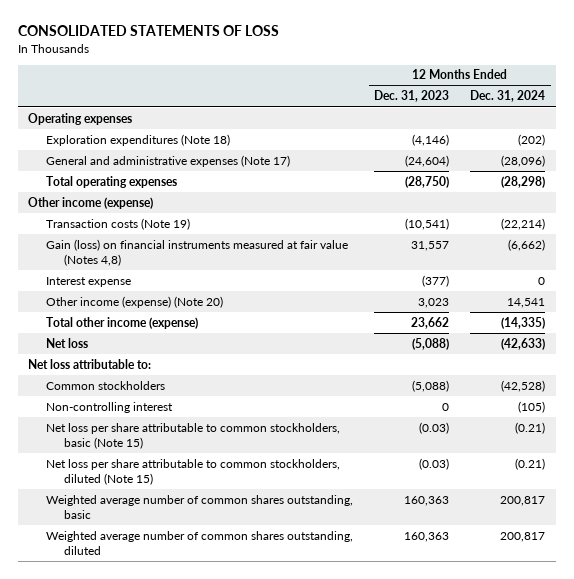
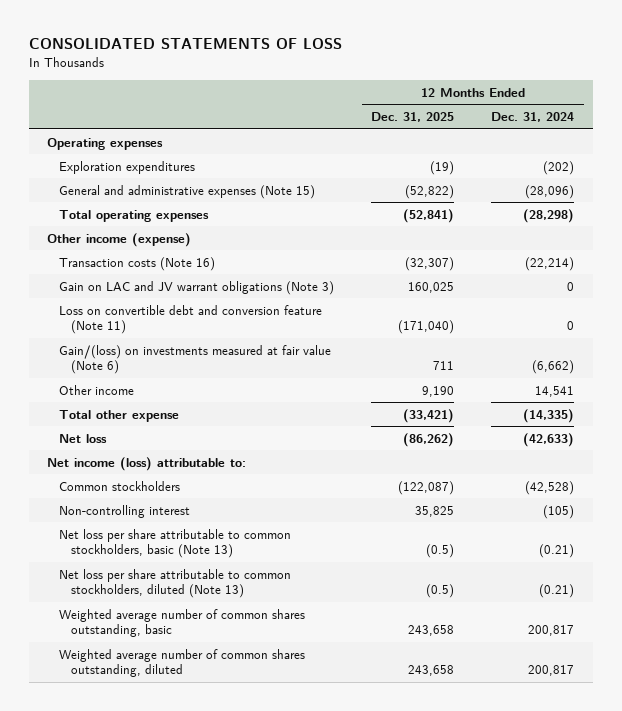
[374,90,450,103] Dec. 31, 2023 -> none
none -> [371,112,455,123] Dec. 31, 2025
[46,133,231,146] Exploration expenditures (Note 18) -> [59,160,196,174] Exploration expenditures
[46,154,291,167] General and administrative expenses (Note 17) -> [59,184,316,199] General and administrative expenses (Note 15)
[46,276,132,287] Interest expense -> none
[46,217,191,230] Transaction costs (Note 19) -> [59,256,216,271] Transaction costs (Note 16)
none -> [59,280,335,295] Gain on LAC and JV warrant obligations (Note 3)
none -> [59,304,323,334] Loss on convertible debt and conversion feature (Note 11)
[46,238,349,267] Gain (loss) on financial instruments measured at fair value (Notes 4,8) -> [59,344,332,374] Gain/(loss) on investments measured at fair value (Note 6)
[46,295,224,308] Other income (expense) (Note 20) -> [59,384,135,395] Other income
[46,316,199,329] Total other income (expense) -> [59,409,180,422] Total other expense
[28,358,152,369] Net loss attributable to: -> [47,456,247,471] Net income (loss) attributable to:
[46,422,341,450] Net loss per share attributable to common stockholders, basic (Note 15) -> [59,528,292,558] Net loss per share attributable to common stockholders, basic (Note 13)
[46,458,341,486] Net loss per share attributable to common stockholders, diluted (Note 15) -> [59,568,292,598] Net loss per share attributable to common stockholders, diluted (Note 13)

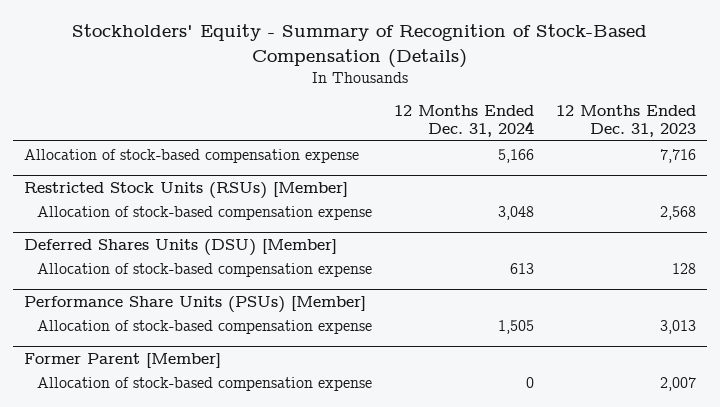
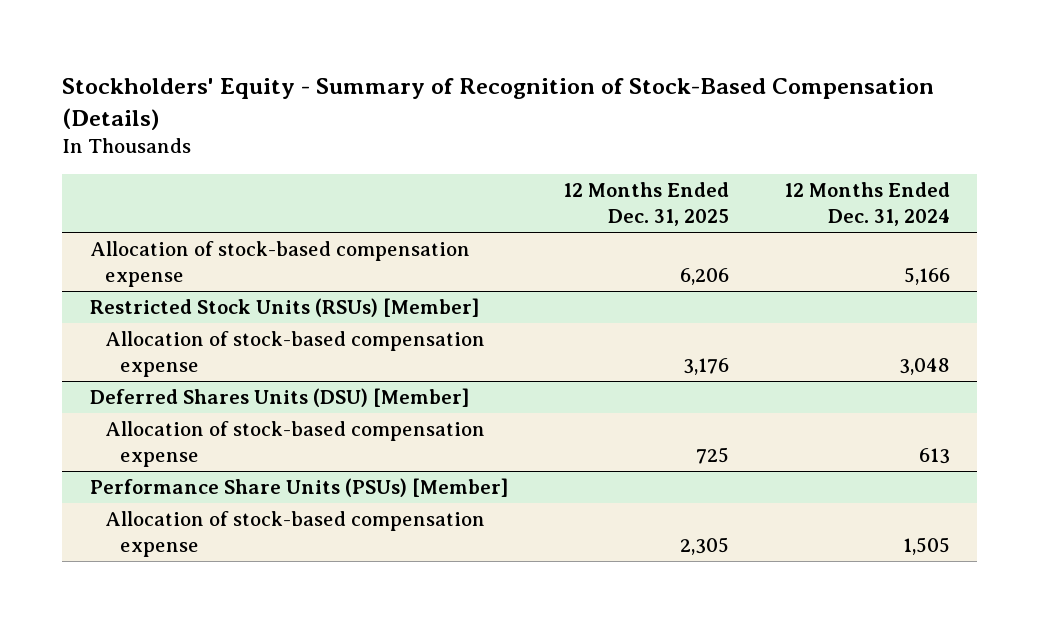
[555,104,696,137] 12 Months Ended Dec. 31, 2023 -> none
none -> [562,181,729,226] 12 Months Ended Dec. 31, 2025
[24,352,222,368] Former Parent [Member] -> none
[36,376,372,391] Allocation of stock-based compensation expense -> none

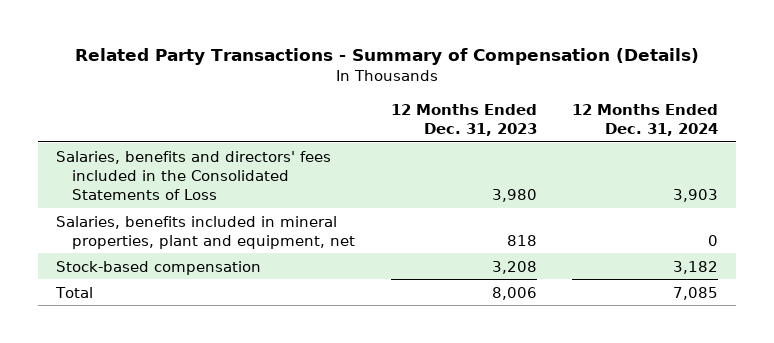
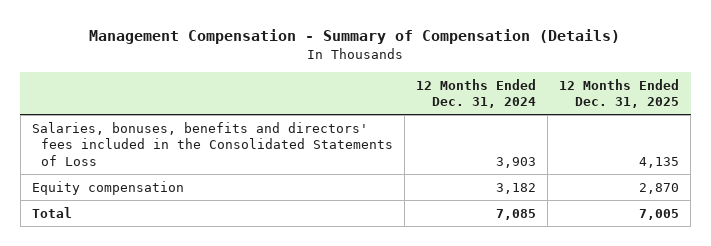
[74,48,699,66] Related Party Transactions - Summary of Compensation (Details) -> [89,28,621,44] Management Compensation - Summary of Compensation (Details)
[390,103,537,136] 12 Months Ended Dec. 31, 2023 -> none
none -> [559,78,680,109] 12 Months Ended Dec. 31, 2025
[55,215,356,249] Salaries, benefits included in mineral properties, plant and equipment, net -> none
[55,150,331,201] Salaries, benefits and directors' fees included in the Consolidated Statements of Loss -> [31,121,394,166] Salaries, bonuses, benefits and directors' fees included in the Consolidated Statements of Loss
[55,260,261,275] Stock-based compensation -> [31,180,184,195] Equity compensation

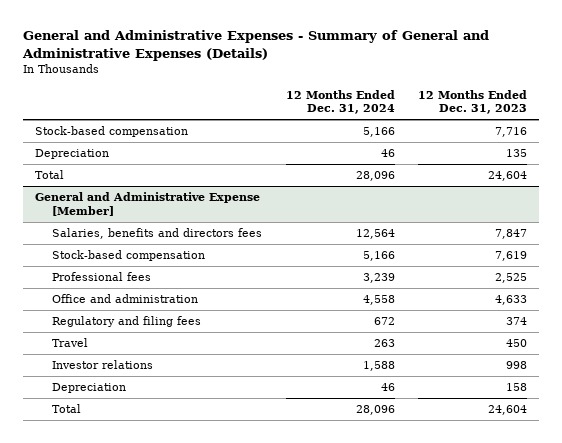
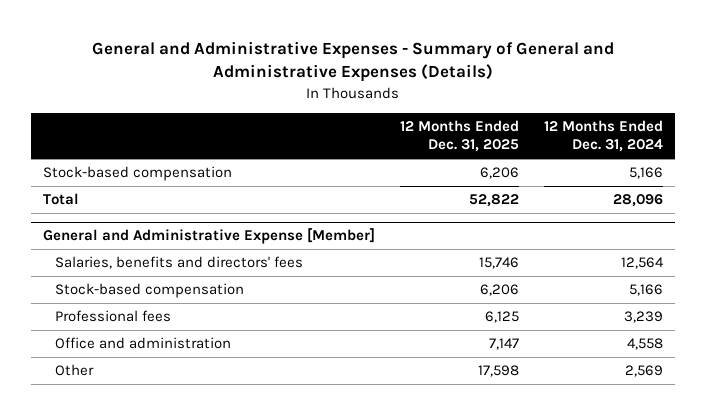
[418,90,528,115] 12 Months Ended Dec. 31, 2023 -> none
none -> [399,119,519,153] 12 Months Ended Dec. 31, 2025
[34,149,109,160] Depreciation -> none
[52,228,263,240] Salaries, benefits and directors fees -> [55,256,304,270] Salaries, benefits and directors' fees
[52,316,202,328] Regulatory and filing fees -> none
[52,338,89,348] Travel -> none
[52,360,154,370] Investor relations -> none
[52,383,127,394] Depreciation -> none
[52,404,82,414] Total -> none
none -> [55,364,95,377] Other

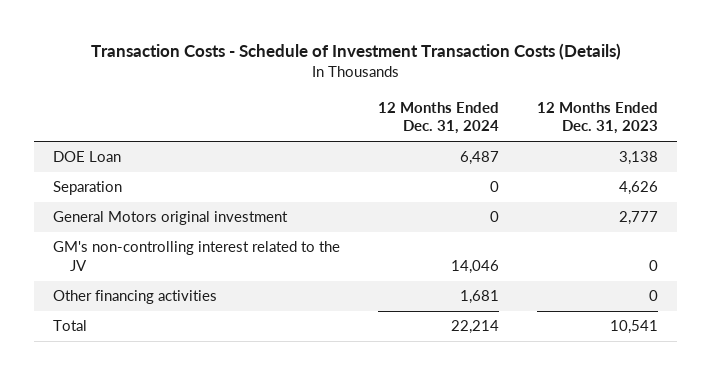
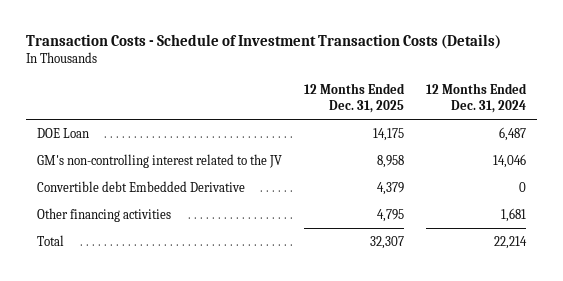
[537,101,659,135] 12 Months Ended Dec. 31, 2023 -> none
none -> [304,82,406,114] 12 Months Ended Dec. 31, 2025
[53,181,123,196] Separation -> none
[53,211,289,226] General Motors original investment -> none
none -> [37,180,246,192] Convertible debt Embedded Derivative

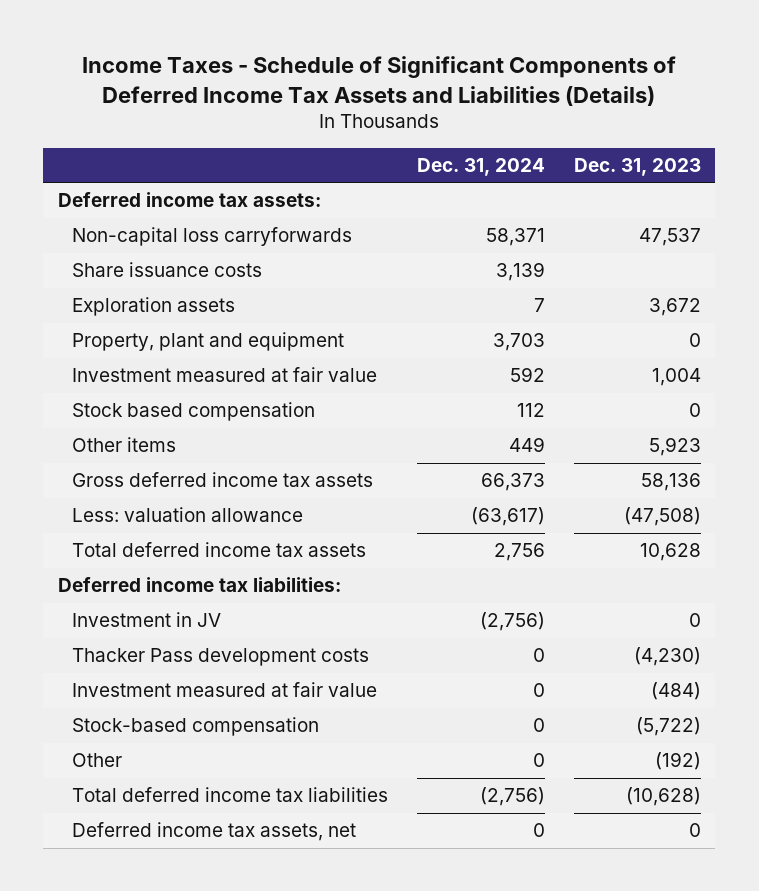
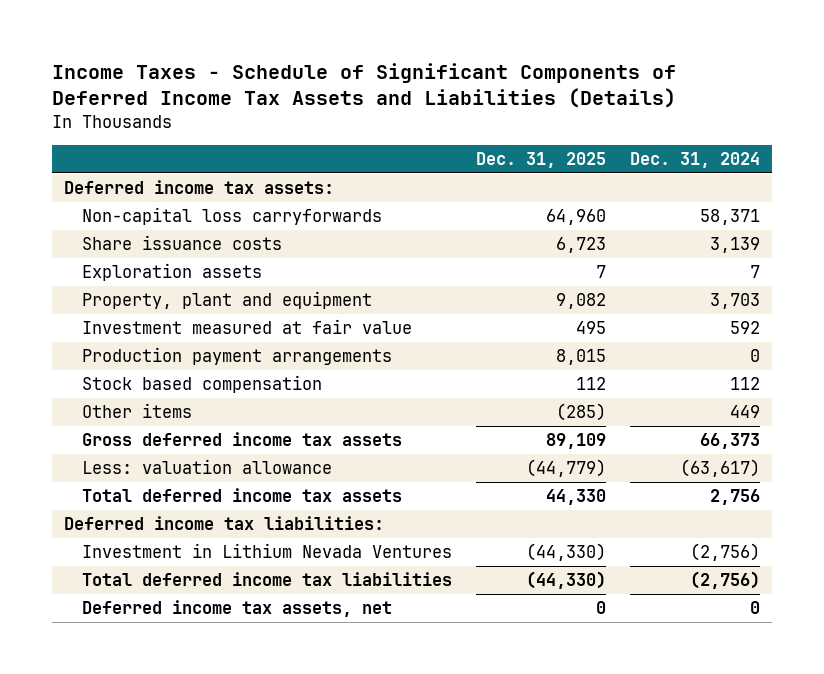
[573,157,701,176] Dec. 31, 2023 -> none
none -> [476,151,607,168] Dec. 31, 2025
none -> [82,347,393,366] Production payment arrangements
[71,648,369,667] Thacker Pass development costs -> none
[71,682,377,698] Investment measured at fair value -> none
[71,717,319,737] Stock-based compensation -> none
[71,753,122,768] Other -> none
[71,612,221,628] Investment in JV -> [82,543,453,559] Investment in Lithium Nevada Ventures

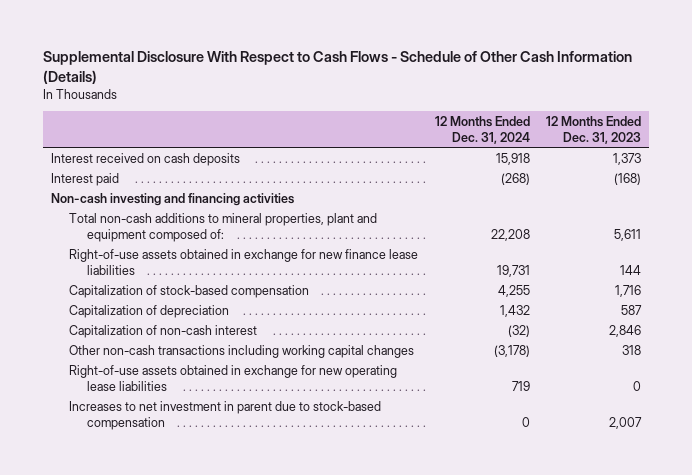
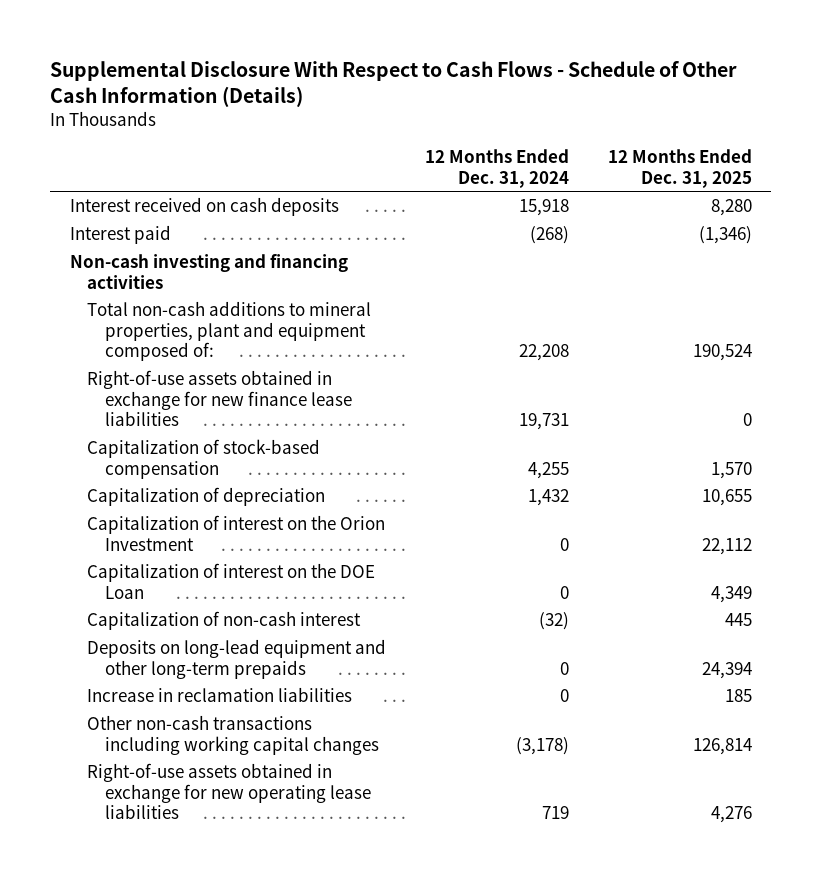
[545,115,641,144] 12 Months Ended Dec. 31, 2023 -> none
none -> [607,149,752,188] 12 Months Ended Dec. 31, 2025
none -> [87,515,386,551] Capitalization of interest on the Orion Investment
none -> [87,563,376,599] Capitalization of interest on the DOE Loan
none -> [87,639,387,679] Deposits on long-lead equipment and other long-term prepaids
none -> [87,687,353,703] Increase in reclamation liabilities
[69,400,382,430] Increases to net investment in parent due to stock-based compensation -> none

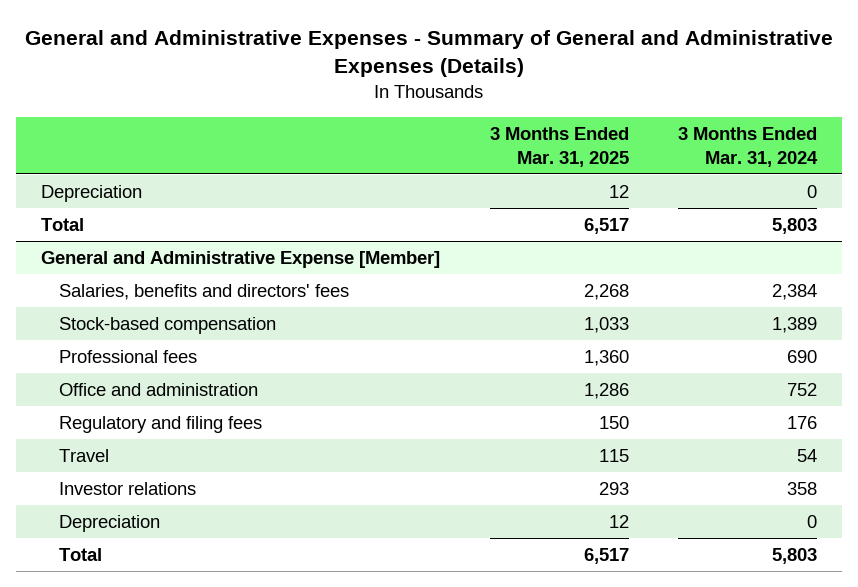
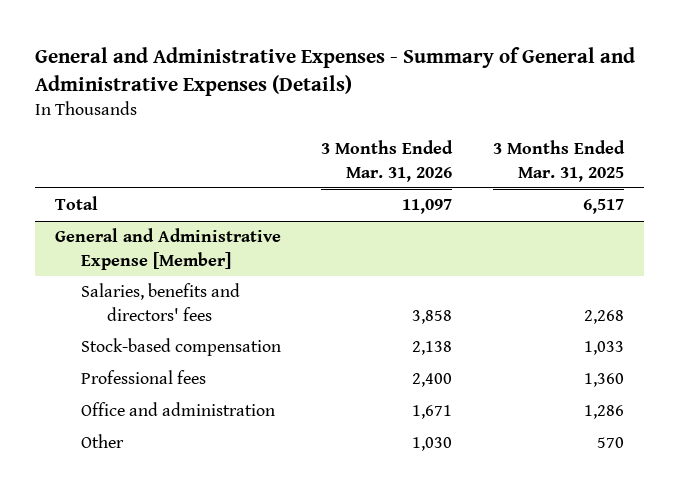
[678,126,819,167] 3 Months Ended Mar. 31, 2024 -> none
none -> [321,140,454,182] 3 Months Ended Mar. 31, 2026
[40,184,142,202] Depreciation -> none
[59,415,263,433] Regulatory and filing fees -> none
[59,448,110,462] Travel -> none
[59,481,197,495] Investor relations -> none
[59,514,161,532] Depreciation -> none
[59,547,103,561] Total -> none
none -> [81,434,125,449] Other

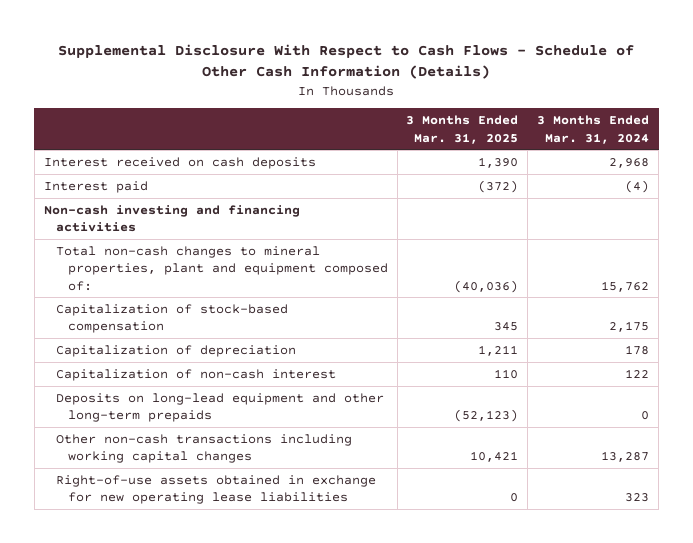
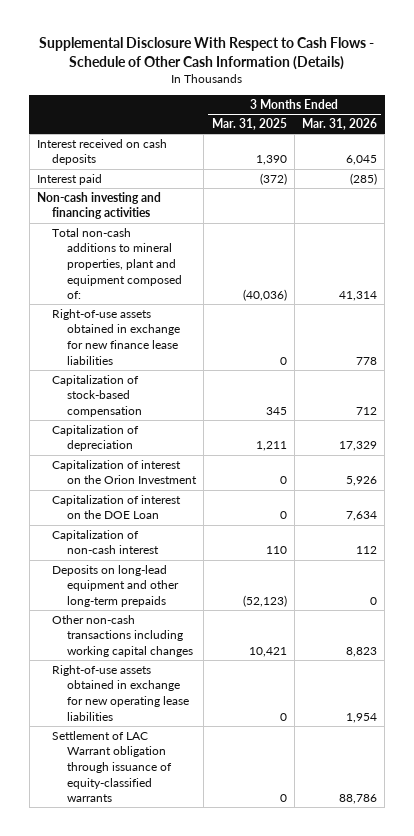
[537,115,650,144] 3 Months Ended Mar. 31, 2024 -> none
none -> [302,118,378,131] Mar. 31, 2026
[55,245,388,291] Total non-cash changes to mineral properties, plant and equipment composed of: -> [52,227,183,300] Total non-cash additions to mineral properties, plant and equipment composed of:
none -> [52,308,181,365] Right-of-use assets obtained in exchange for new finance lease liabilities
none -> [52,459,198,485] Capitalization of interest on the Orion Investment
none -> [52,494,182,520] Capitalization of interest on the DOE Loan
none -> [52,730,173,803] Settlement of LAC Warrant obligation through issuance of equity-classified warrants

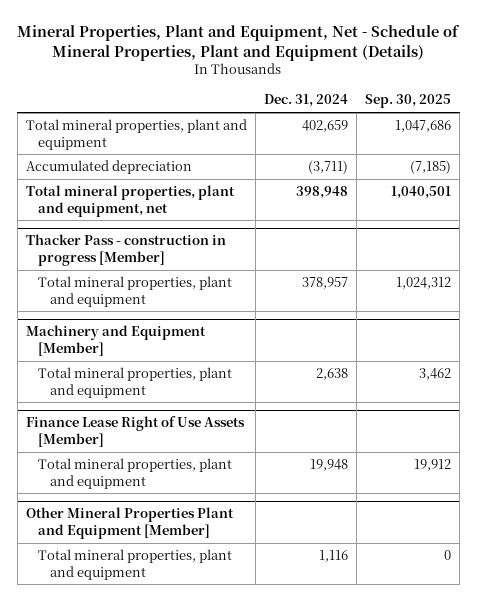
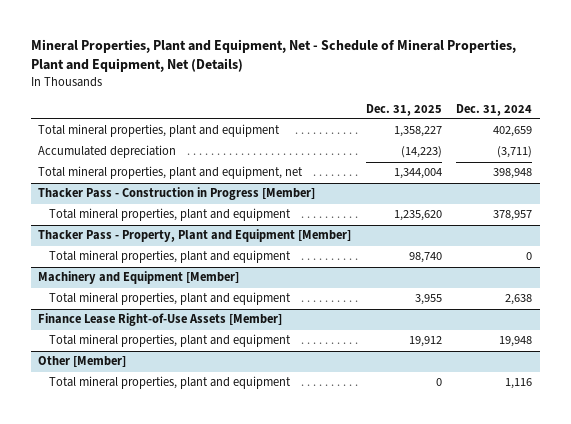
[17,24,461,61] Mineral Properties, Plant and Equipment, Net - Schedule of Mineral Properties, Plant and Equipment (Details) -> [30,39,516,73] Mineral Properties, Plant and Equipment, Net - Schedule of Mineral Properties, Plant and Equipment, Net (Details)
[365,94,452,109] Sep. 30, 2025 -> none
none -> [365,103,442,116] Dec. 31, 2025
[25,234,226,266] Thacker Pass - construction in progress [Member] -> [38,187,316,201] Thacker Pass - Construction in Progress [Member]
none -> [38,229,352,243] Thacker Pass - Property, Plant and Equipment [Member]
none -> [48,250,291,264] Total mineral properties, plant and equipment
[25,416,245,447] Finance Lease Right of Use Assets [Member] -> [38,313,283,327] Finance Lease Right-of-Use Assets [Member]
[25,507,234,539] Other Mineral Properties Plant and Equipment [Member] -> [38,356,127,368] Other [Member]

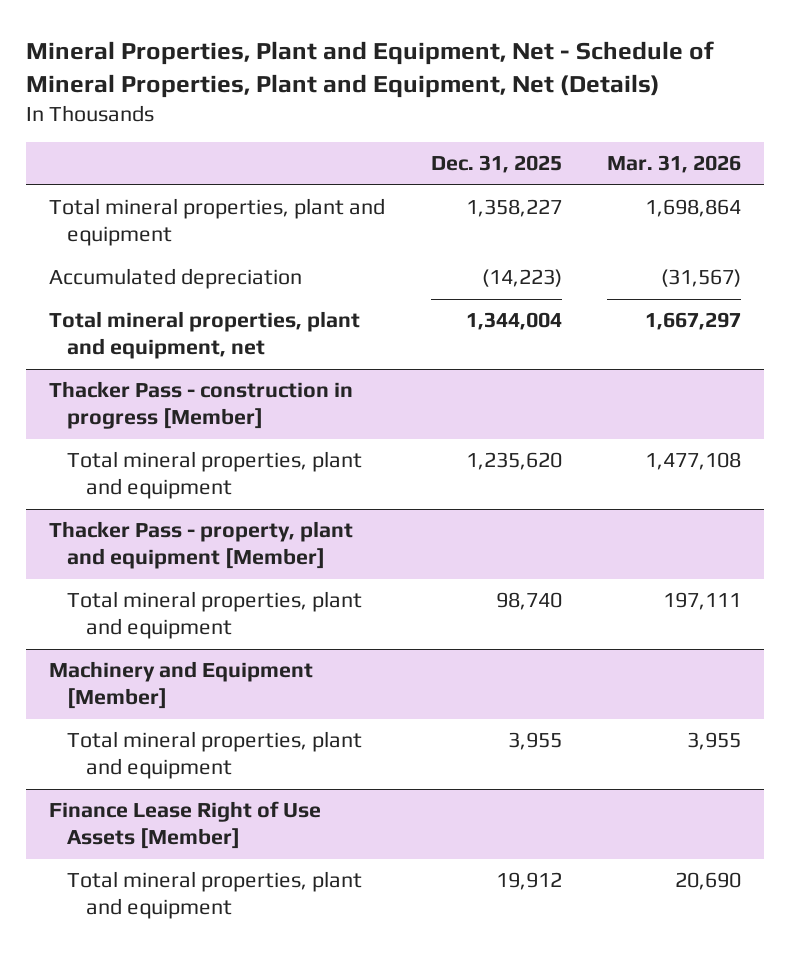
[456,103,533,116] Dec. 31, 2024 -> none
none -> [607,155,742,174] Mar. 31, 2026
[38,187,316,201] Thacker Pass - Construction in Progress [Member] -> [48,381,353,430] Thacker Pass - construction in progress [Member]
[38,229,352,243] Thacker Pass - Property, Plant and Equipment [Member] -> [48,521,353,570] Thacker Pass - property, plant and equipment [Member]
[38,313,283,327] Finance Lease Right-of-Use Assets [Member] -> [48,801,321,850] Finance Lease Right of Use Assets [Member]
[38,356,127,368] Other [Member] -> none
[48,376,291,390] Total mineral properties, plant and equipment -> none

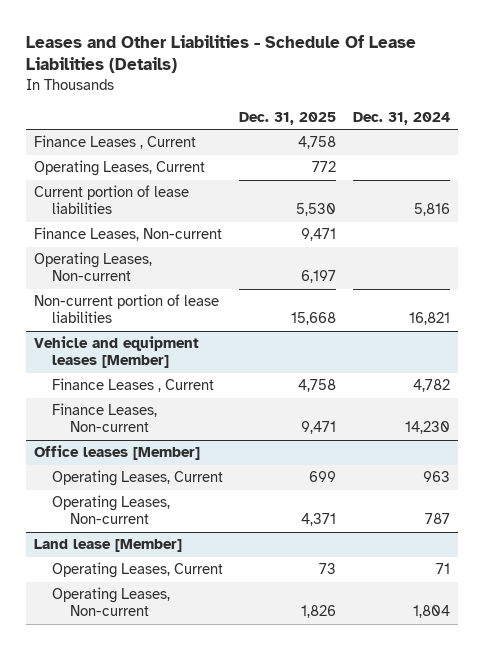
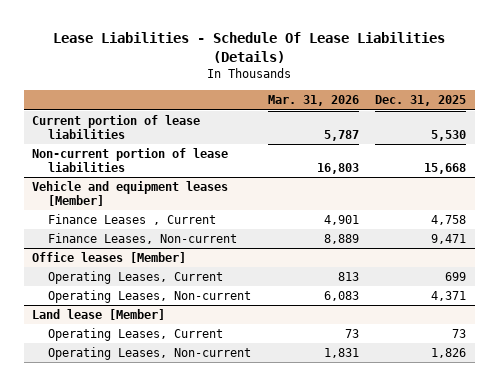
[25,34,416,74] Leases and Other Liabilities - Schedule Of Lease Liabilities (Details) -> [53,31,446,63] Lease Liabilities - Schedule Of Lease Liabilities (Details)
[353,111,451,125] Dec. 31, 2024 -> none
none -> [267,95,359,107] Mar. 31, 2026
[33,135,196,150] Finance Leases , Current -> none
[33,160,205,177] Operating Leases, Current -> none
[33,227,222,242] Finance Leases, Non-current -> none
[33,252,152,282] Operating Leases, Non-current -> none

